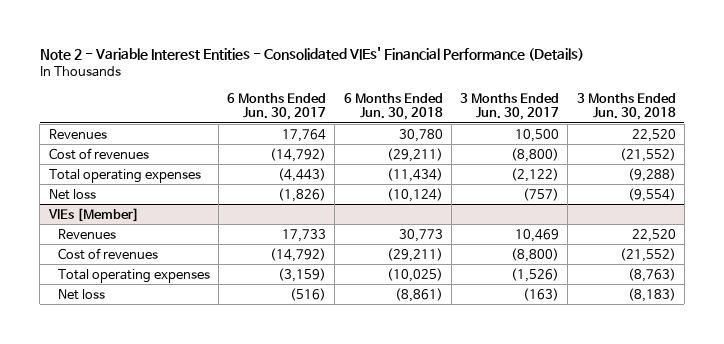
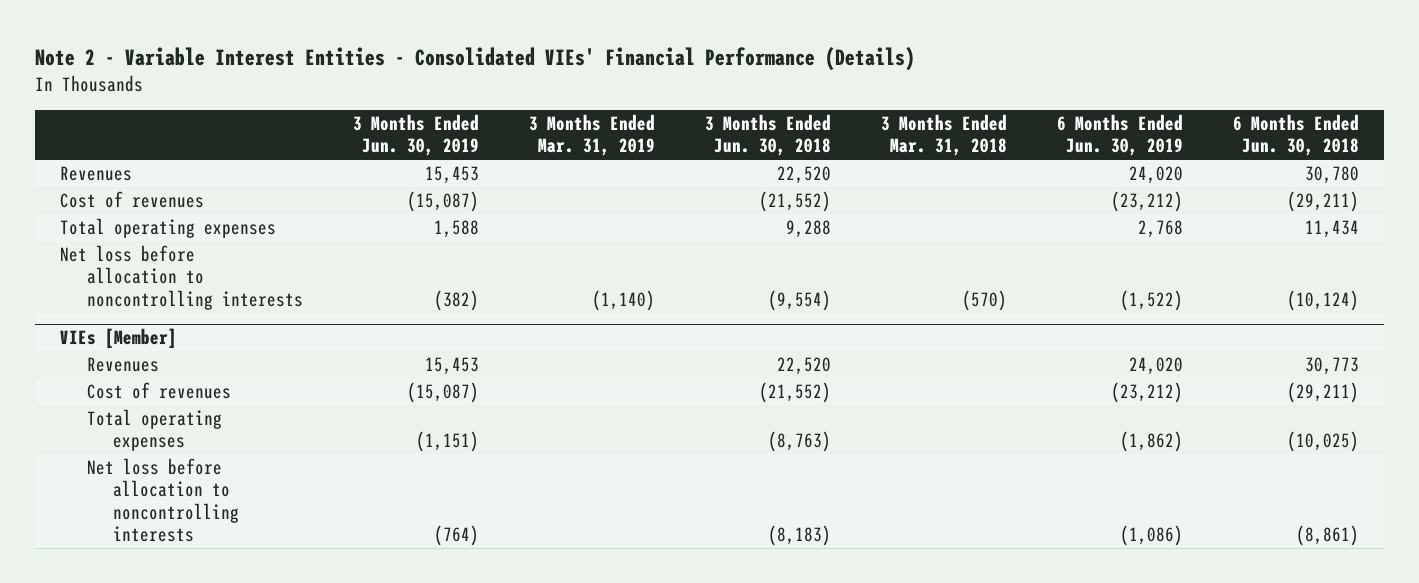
[227,92,327,121] 6 Months Ended Jun. 30, 2017 -> none
[460,92,560,121] 3 Months Ended Jun. 30, 2017 -> none
none -> [352,114,479,157] 3 Months Ended Jun. 30, 2019
none -> [528,114,655,157] 3 Months Ended Mar. 31, 2019
none -> [881,114,1008,157] 3 Months Ended Mar. 31, 2018
none -> [1057,114,1184,157] 6 Months Ended Jun. 30, 2019
[386,167,443,182] (11,434) -> [1305,220,1360,239] 11,434
[627,167,676,182] (9,288) -> [785,220,831,239] 9,288
[48,188,96,200] Net loss -> [60,245,303,310] Net loss before allocation to noncontrolling interests
[57,288,105,300] Net loss -> [86,458,240,542] Net loss before allocation to noncontrolling interests

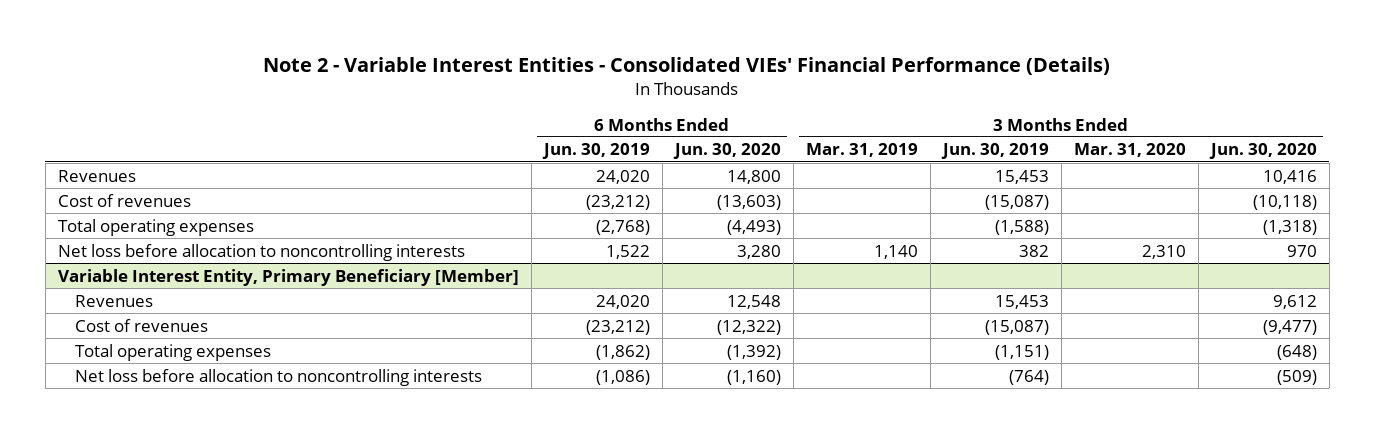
[704,114,831,157] 3 Months Ended Jun. 30, 2018 -> none
[881,114,1008,157] 3 Months Ended Mar. 31, 2018 -> none
[1233,114,1360,157] 6 Months Ended Jun. 30, 2018 -> none
none -> [672,143,781,160] Jun. 30, 2020
none -> [1073,143,1186,158] Mar. 31, 2020
none -> [1208,143,1317,160] Jun. 30, 2020
[60,328,178,349] VIEs [Member] -> none
[433,220,479,239] 1,588 -> [994,219,1049,235] (1,588)
[1138,220,1184,239] 2,768 -> [595,219,650,235] (2,768)
[433,289,479,311] (382) -> [1018,244,1049,257] 382
[591,289,655,311] (1,140) -> [873,244,918,259] 1,140
[1120,289,1184,311] (1,522) -> [605,244,650,259] 1,522
none -> [57,268,519,286] Variable Interest Entity, Primary Beneficiary [Member]

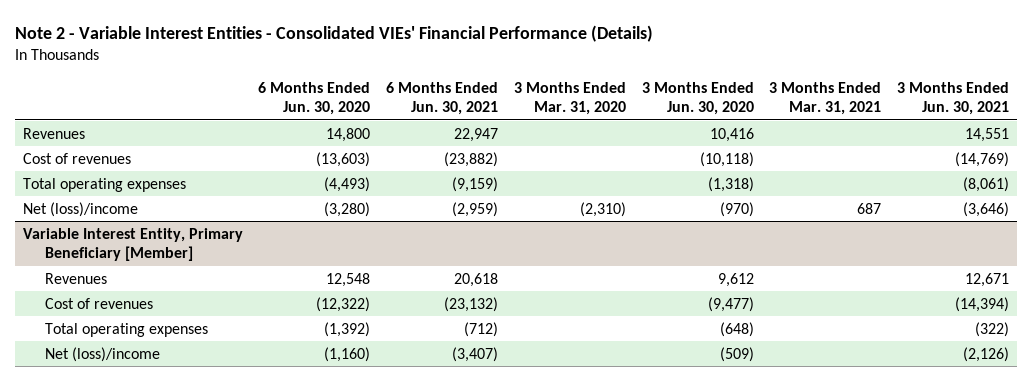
[541,143,650,160] Jun. 30, 2019 -> none
[805,143,918,158] Mar. 31, 2019 -> none
[940,143,1049,160] Jun. 30, 2019 -> none
none -> [386,82,499,116] 6 Months Ended Jun. 30, 2021
none -> [769,82,882,116] 3 Months Ended Mar. 31, 2021
none -> [897,82,1010,116] 3 Months Ended Jun. 30, 2021
[57,243,465,261] Net loss before allocation to noncontrolling interests -> [22,201,138,217] Net (loss)/income
[736,244,781,259] 3,280 -> [324,201,371,217] (3,280)
[1141,244,1186,259] 2,310 -> [579,201,626,217] (2,310)
[1286,244,1317,257] 970 -> [719,201,754,217] (970)
[75,368,483,386] Net loss before allocation to noncontrolling interests -> [44,346,160,362] Net (loss)/income

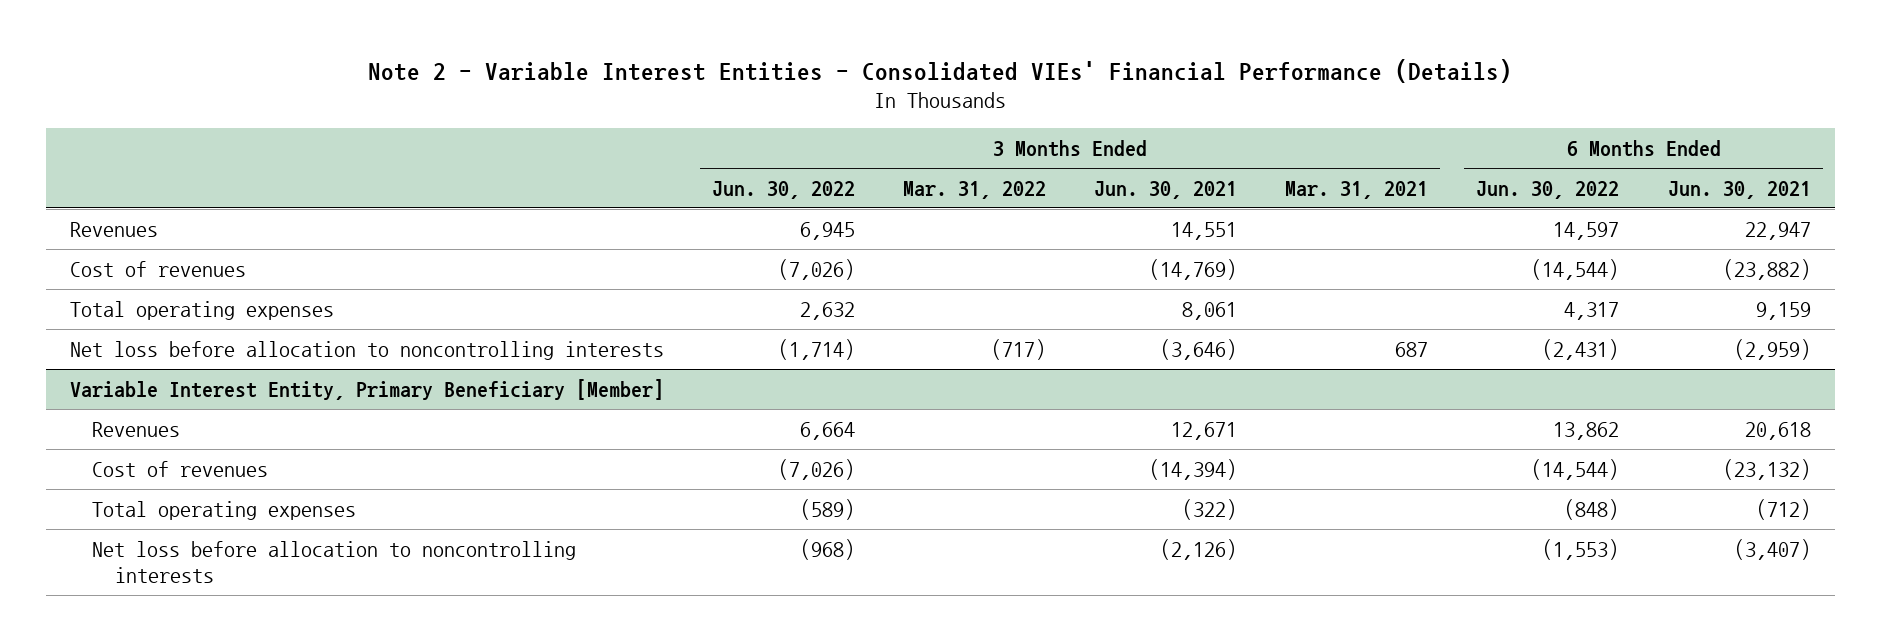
[258,82,371,116] 6 Months Ended Jun. 30, 2020 -> none
[513,82,626,116] 3 Months Ended Mar. 31, 2020 -> none
[641,82,754,116] 3 Months Ended Jun. 30, 2020 -> none
none -> [711,180,855,199] Jun. 30, 2022
none -> [902,180,1046,199] Mar. 31, 2022
none -> [1476,180,1620,199] Jun. 30, 2022
[452,176,499,192] (9,159) -> [1755,301,1811,320] 9,159
[963,176,1010,192] (8,061) -> [1182,301,1238,320] 8,061
[22,201,138,217] Net (loss)/income -> [69,340,664,360] Net loss before allocation to noncontrolling interests
[44,346,160,362] Net (loss)/income -> [92,540,577,584] Net loss before allocation to noncontrolling interests

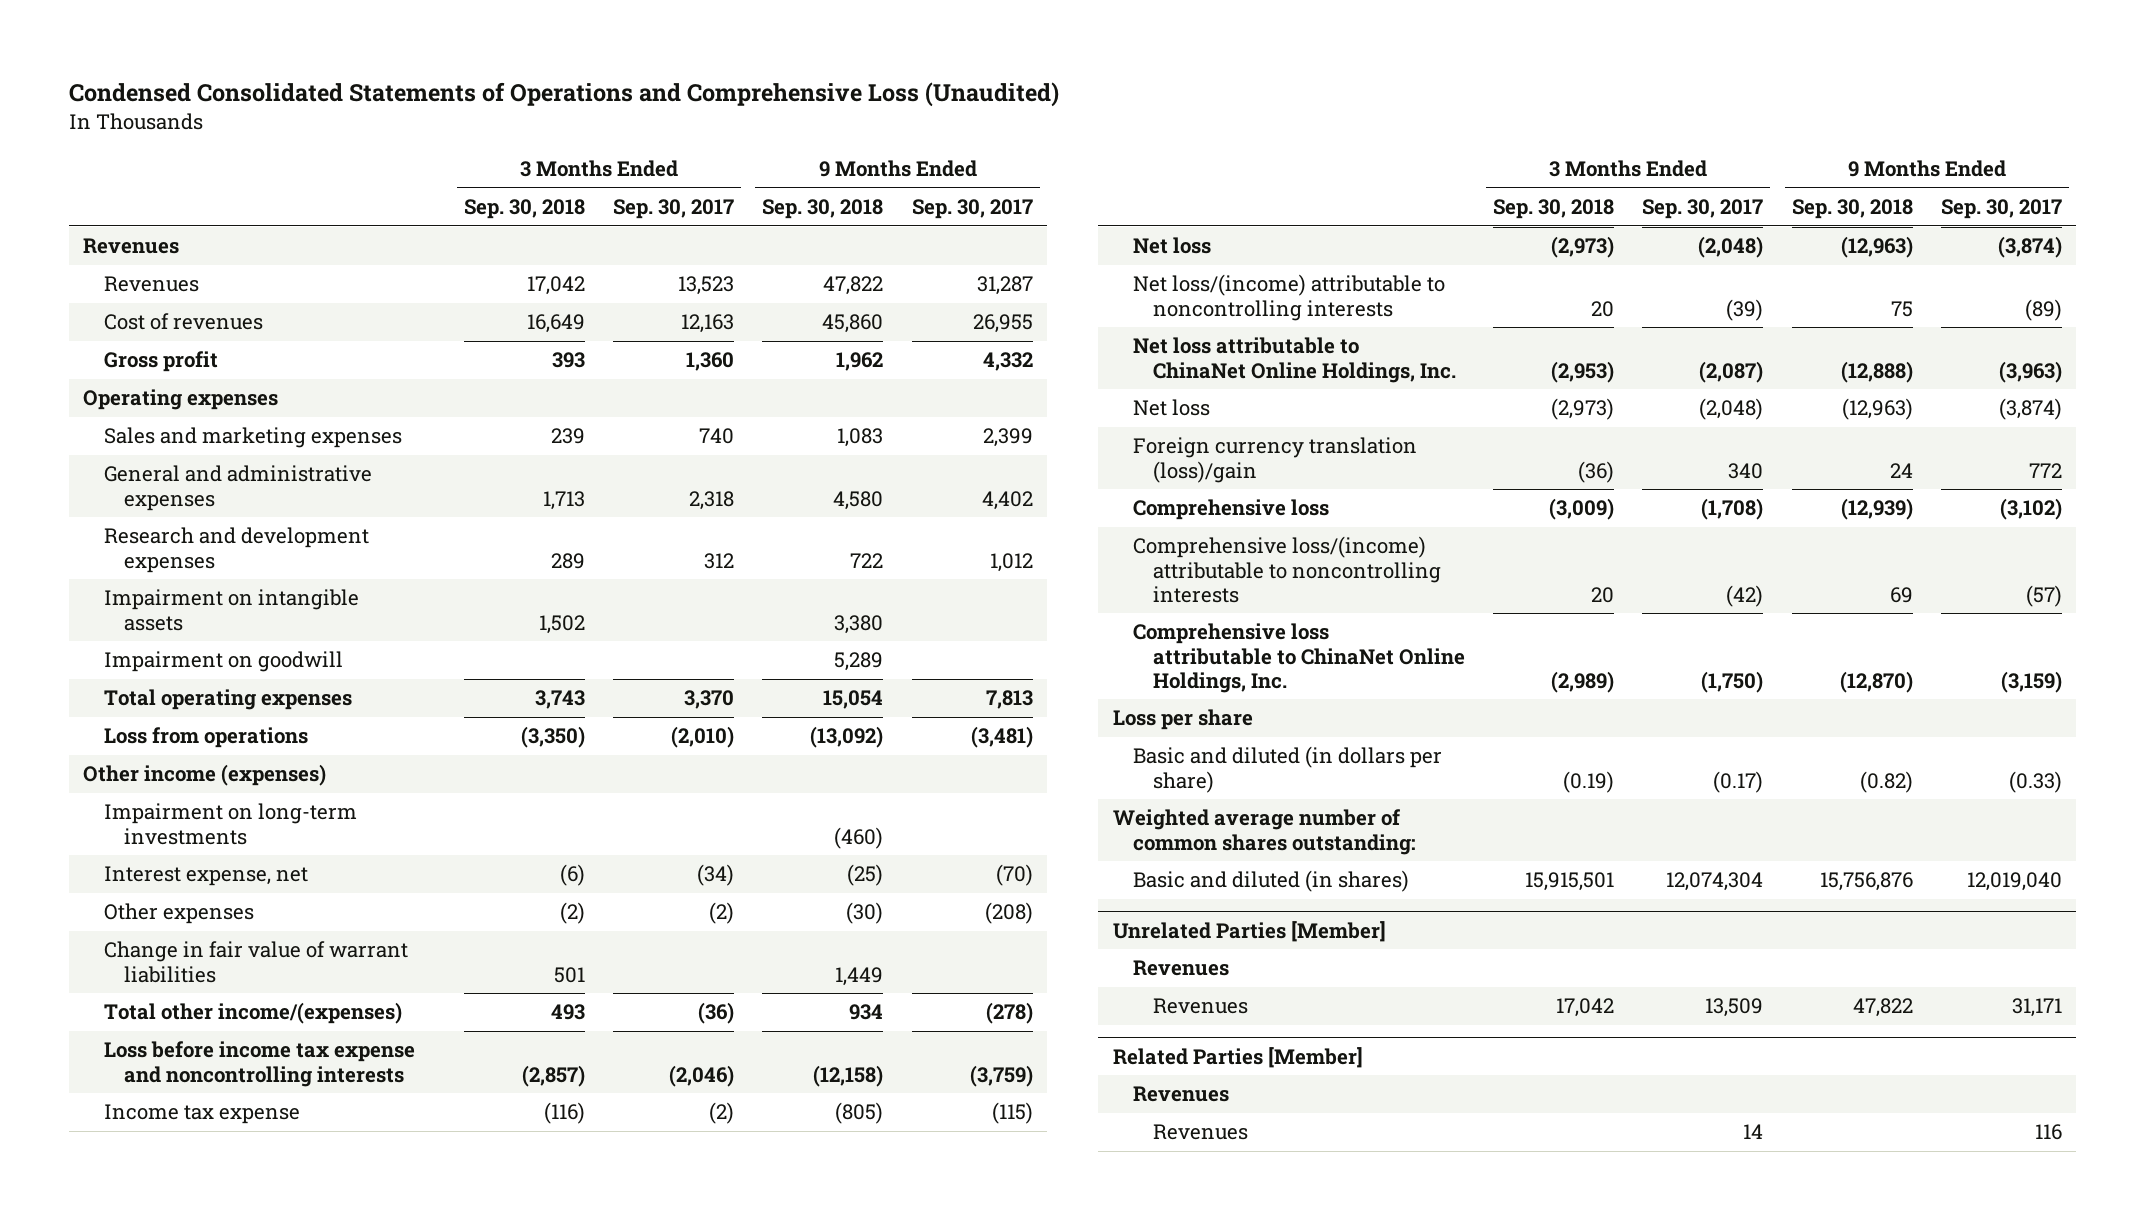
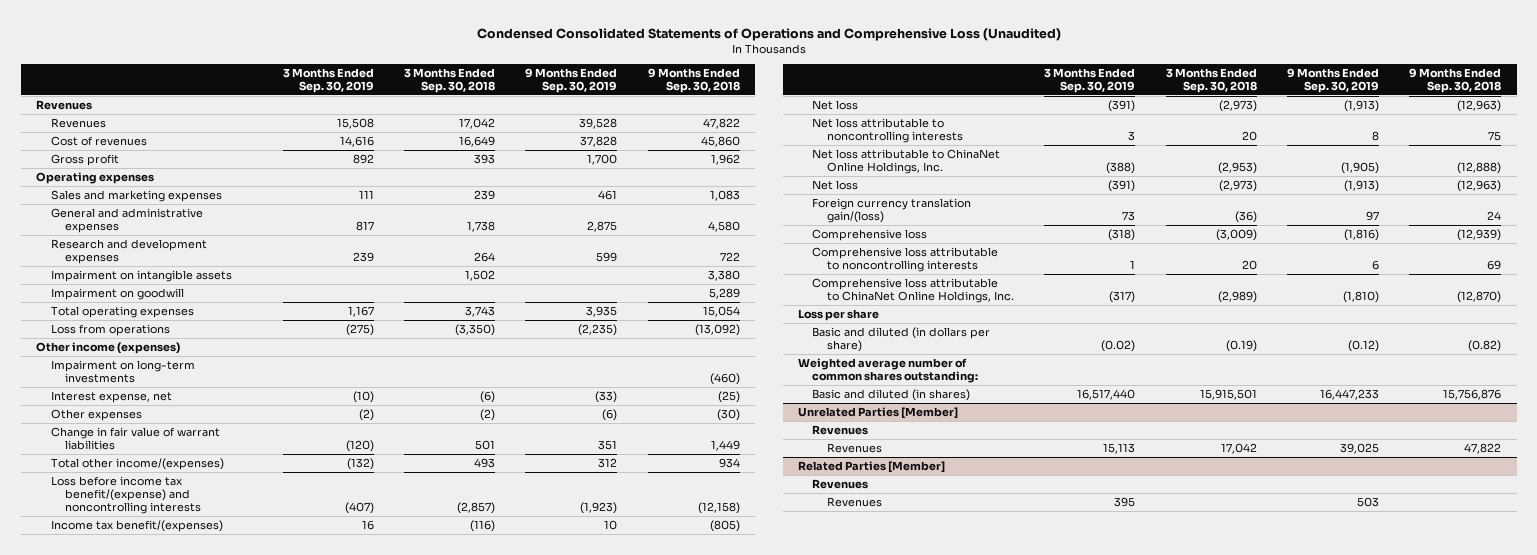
[613,199,735,220] Sep. 30, 2017 -> none
[911,199,1033,220] Sep. 30, 2017 -> none
none -> [282,67,374,93] 3 Months Ended Sep. 30, 2019
none -> [525,67,618,93] 9 Months Ended Sep. 30, 2019
[542,490,585,510] 1,713 -> [466,220,495,232] 1,738
[550,552,585,569] 289 -> [473,251,495,262] 264
[103,1041,415,1087] Loss before income tax expense and noncontrolling interests -> [50,475,202,514] Loss before income tax benefit/(expense) and noncontrolling interests
[103,1104,300,1125] Income tax expense -> [50,519,223,532] Income tax benefit/(expenses)
[1132,274,1445,321] Net loss/(income) attributable to noncontrolling interests -> [812,117,963,143] Net loss attributable to noncontrolling interests
[1132,437,1417,483] Foreign currency translation (loss)/gain -> [812,197,972,223] Foreign currency translation gain/(loss)
[1132,536,1441,603] Comprehensive loss/(income) attributable to noncontrolling interests -> [812,246,999,272] Comprehensive loss attributable to noncontrolling interests

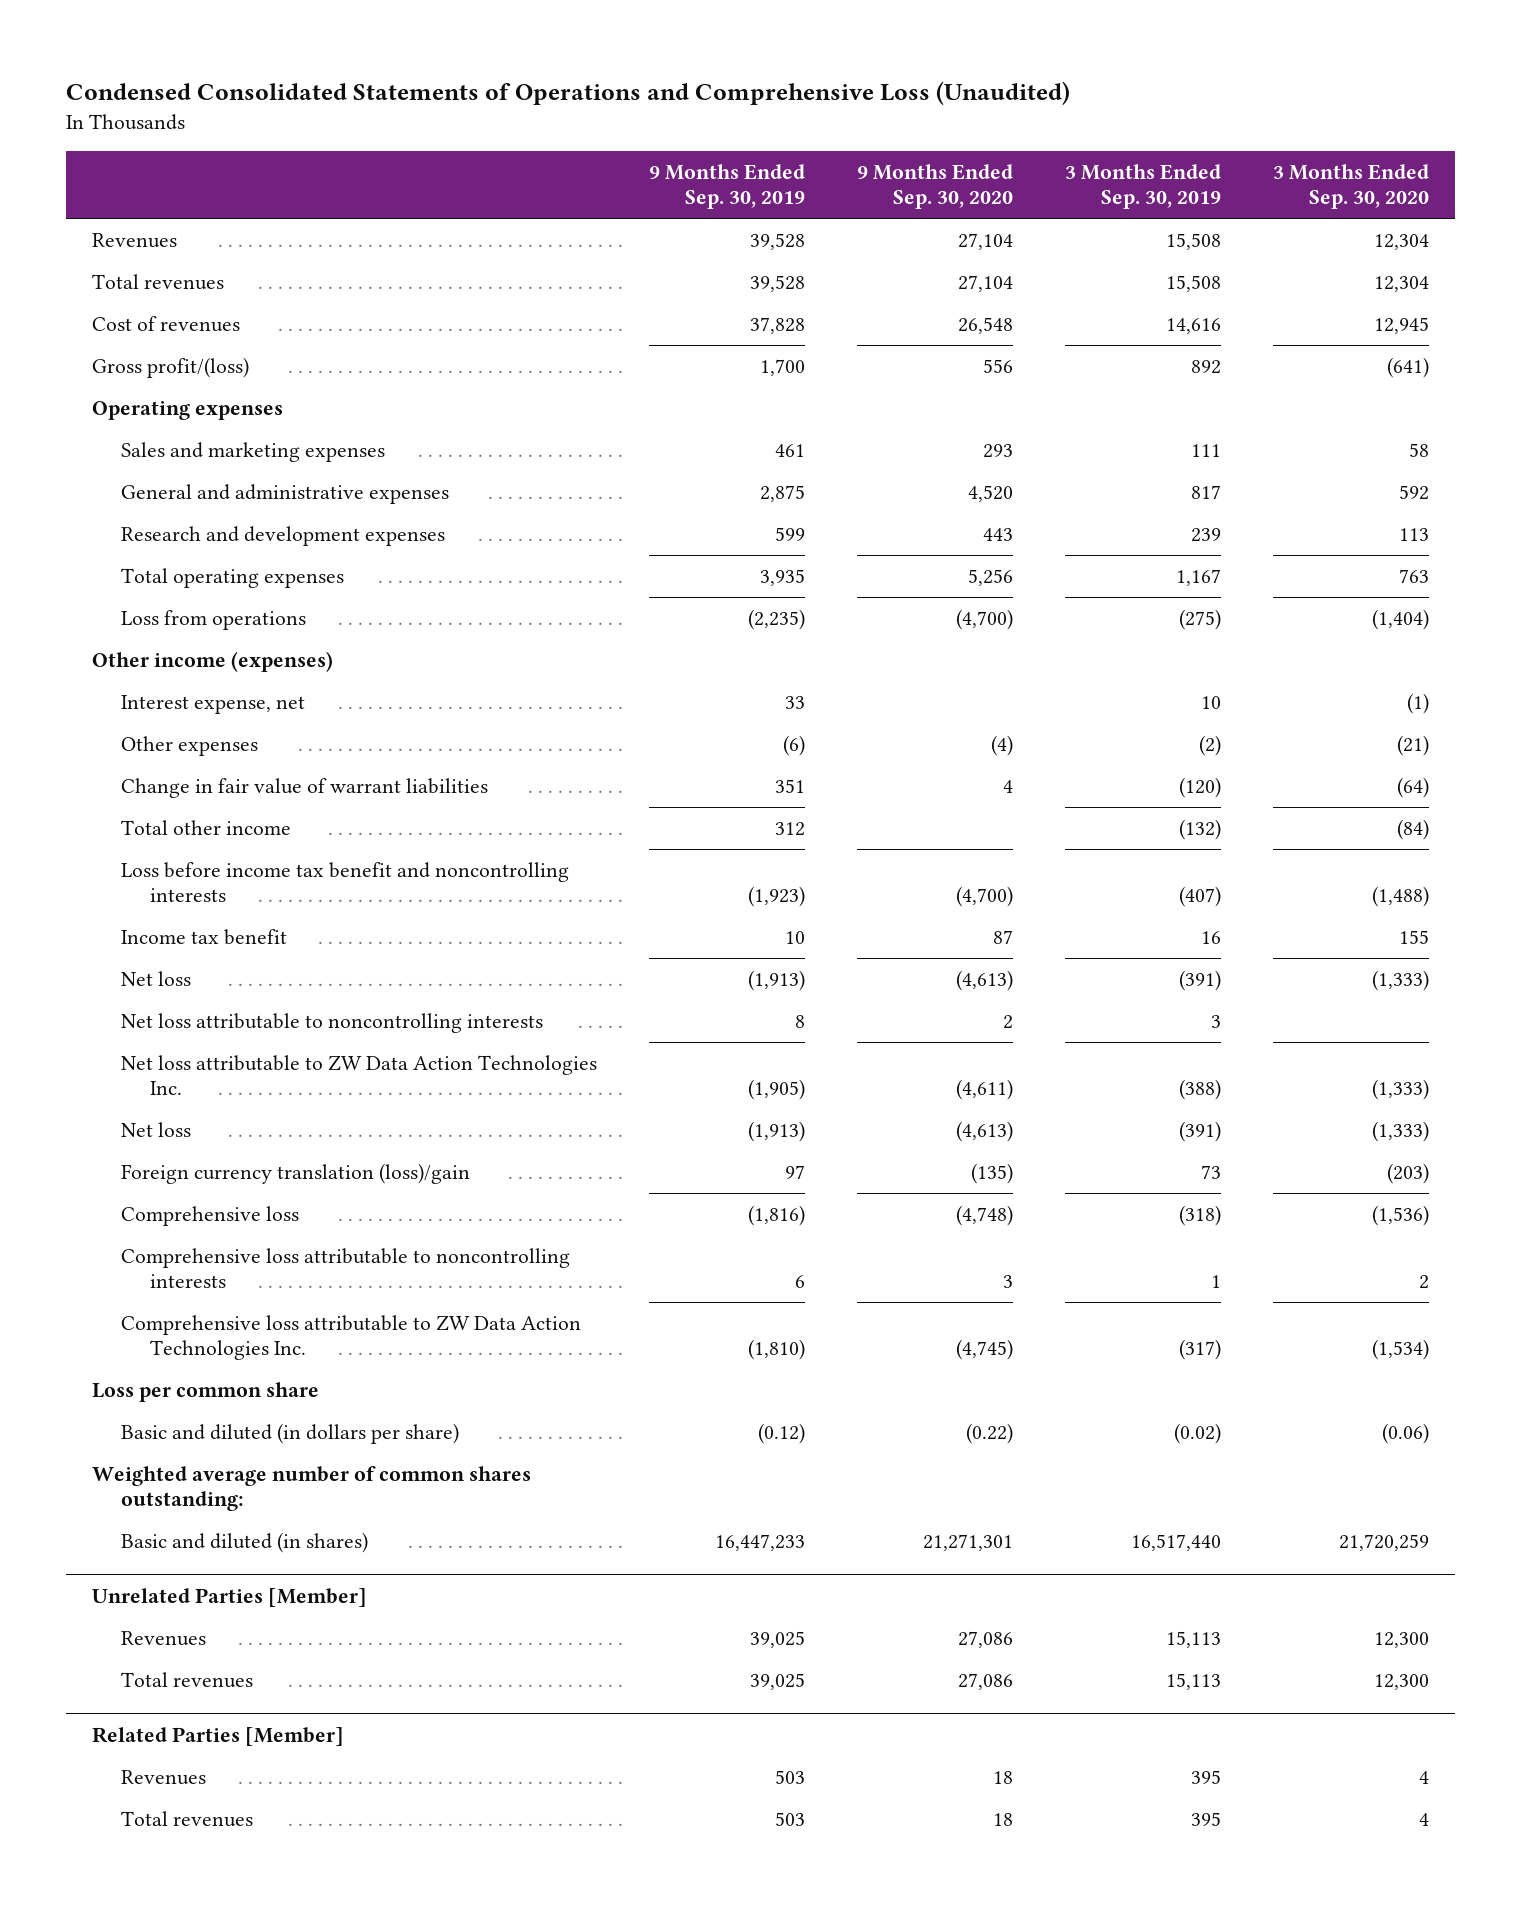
[403,67,495,93] 3 Months Ended Sep. 30, 2018 -> none
[647,67,740,93] 9 Months Ended Sep. 30, 2018 -> none
none -> [857,163,1014,210] 9 Months Ended Sep. 30, 2020
none -> [1273,163,1430,210] 3 Months Ended Sep. 30, 2020
[36,99,93,110] Revenues -> none
none -> [92,274,225,291] Total revenues
[50,153,119,166] Gross profit -> [92,357,250,379] Gross profit/(loss)
[50,269,232,282] Impairment on intangible assets -> none
[50,287,184,300] Impairment on goodwill -> none
[50,359,195,383] Impairment on long-term investments -> none
[352,390,374,403] (10) -> [1201,696,1222,710] 10
[595,390,618,403] (33) -> [785,696,806,710] 33
[50,457,224,470] Total other income/(expenses) -> [121,820,292,836] Total other income
[50,475,202,514] Loss before income tax benefit/(expense) and noncontrolling interests -> [121,862,570,903] Loss before income tax benefit and noncontrolling interests
[50,519,223,532] Income tax benefit/(expenses) -> [121,929,288,946] Income tax benefit
[812,148,1001,174] Net loss attributable to ChinaNet Online Holdings, Inc. -> [121,1055,598,1096] Net loss attributable to ZW Data Action Technologies Inc.
[812,197,972,223] Foreign currency translation gain/(loss) -> [121,1163,471,1185] Foreign currency translation (loss)/gain
[812,277,1014,303] Comprehensive loss attributable to ChinaNet Online Holdings, Inc. -> [121,1315,582,1361] Comprehensive loss attributable to ZW Data Action Technologies Inc.
[797,308,879,321] Loss per share -> [92,1382,320,1403] Loss per common share
[812,424,869,435] Revenues -> none
none -> [121,1672,254,1689] Total revenues
[812,478,869,489] Revenues -> none
none -> [121,1811,254,1828] Total revenues

